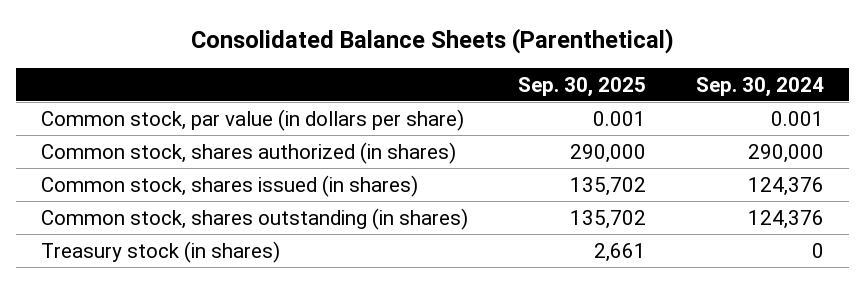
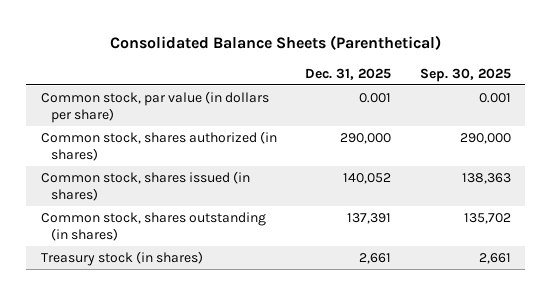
[696,76,825,97] Sep. 30, 2024 -> none
none -> [305,67,392,80] Dec. 31, 2025
[570,176,647,196] 135,702 -> [461,173,511,185] 138,363

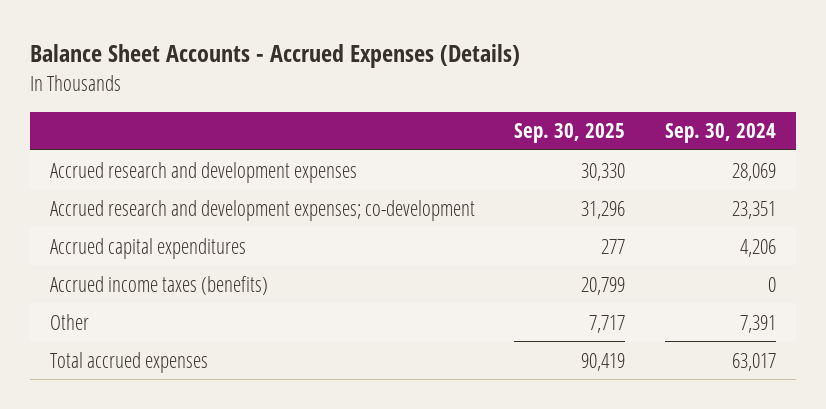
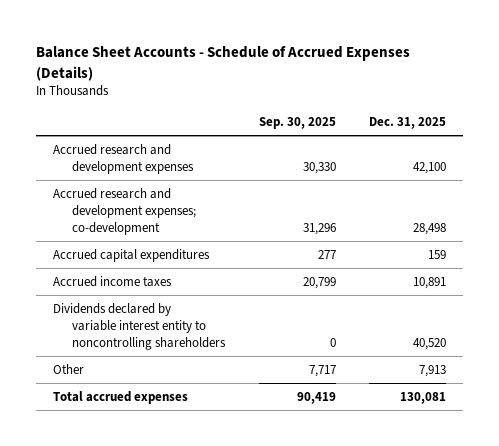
[29,44,520,69] Balance Sheet Accounts - Accrued Expenses (Details) -> [36,46,411,81] Balance Sheet Accounts - Schedule of Accrued Expenses (Details)
[665,123,777,144] Sep. 30, 2024 -> none
none -> [368,117,446,130] Dec. 31, 2025
[49,275,268,295] Accrued income taxes (benefits) -> [53,275,173,287] Accrued income taxes
none -> [53,302,227,350] Dividends declared by variable interest entity to noncontrolling shareholders

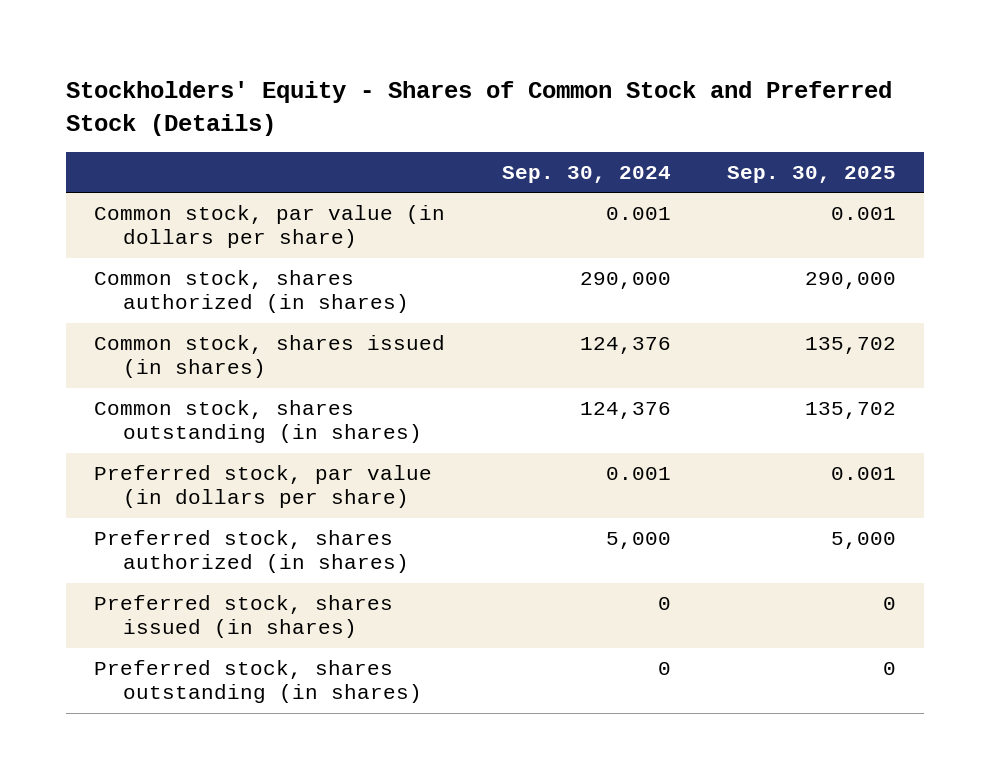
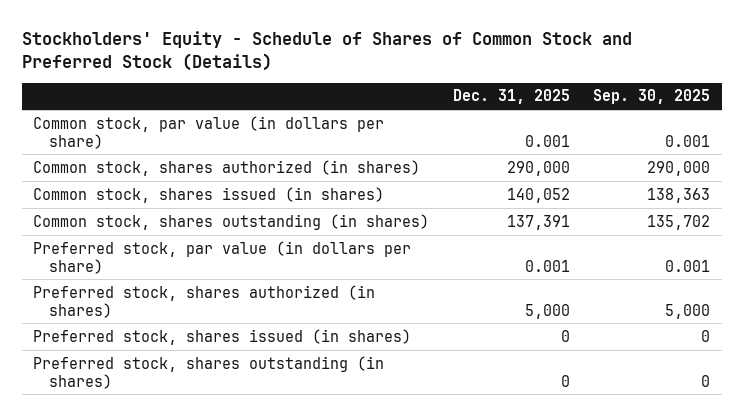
[65,81,892,136] Stockholders' Equity - Shares of Common Stock and Preferred Stock (Details) -> [21,30,632,71] Stockholders' Equity - Schedule of Shares of Common Stock and Preferred Stock (Details)
[501,165,671,183] Sep. 30, 2024 -> none
none -> [452,89,570,105] Dec. 31, 2025
[805,337,897,355] 135,702 -> [647,187,711,203] 138,363

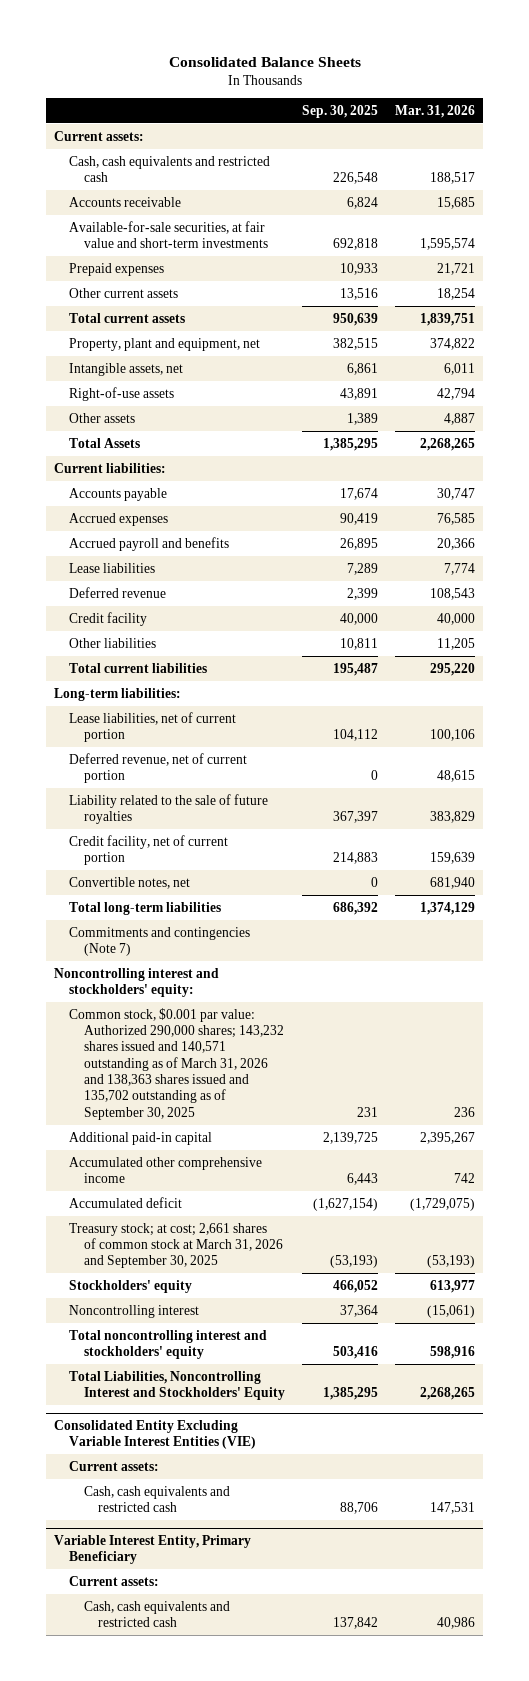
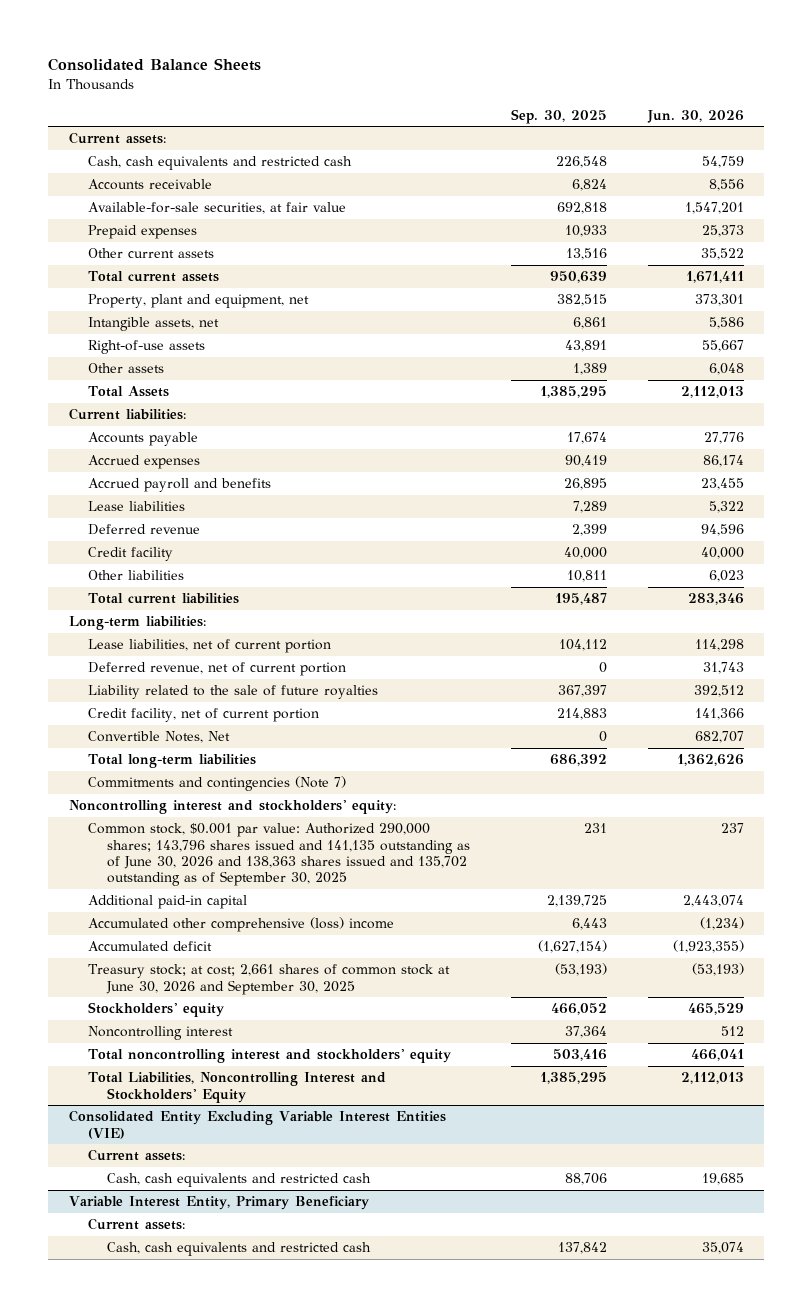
[394,104,475,118] Mar. 31, 2026 -> none
none -> [646,109,744,123] Jun. 30, 2026
[69,220,268,249] Available-for-sale securities, at fair value and short-term investments -> [87,202,346,215] Available-for-sale securities, at fair value
[69,876,191,889] Convertible notes, net -> [87,731,230,744] Convertible Notes, Net
[69,1007,284,1120] Common stock, $0.001 par value: Authorized 290,000 shares; 143,232 shares issued and 140,571 outstanding as of March 31, 2026 and 138,363 shares issued and 135,702 outstanding as of September 30, 2025 -> [87,823,470,887] Common stock, $0.001 par value: Authorized 290,000 shares; 143,796 shares issued and 141,135 outstanding as of June 30, 2026 and 138,363 shares issued and 135,702 outstanding as of September 30, 2025
[69,1156,263,1184] Accumulated other comprehensive income -> [87,917,394,933] Accumulated other comprehensive (loss) income
[69,1222,283,1269] Treasury stock; at cost; 2,661 shares of common stock at March 31, 2026 and September 30, 2025 -> [87,964,450,995] Treasury stock; at cost; 2,661 shares of common stock at June 30, 2026 and September 30, 2025

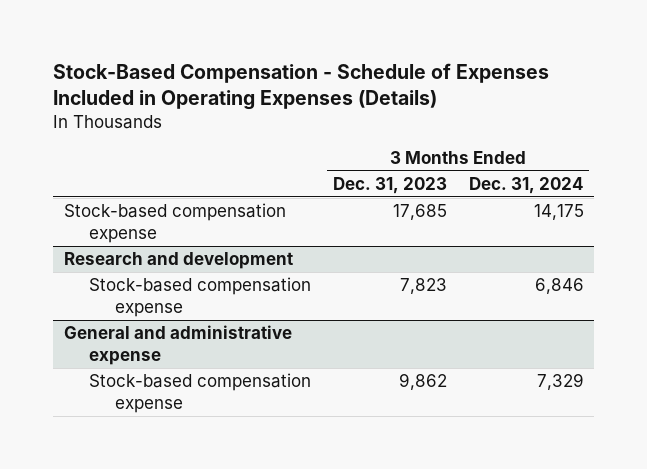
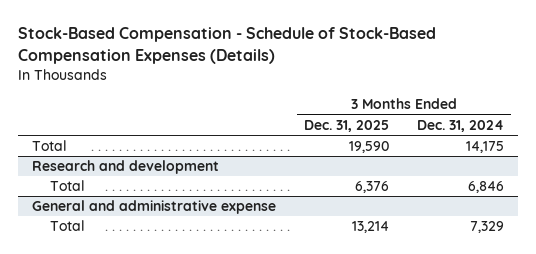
[52,62,549,111] Stock-Based Compensation - Schedule of Expenses Included in Operating Expenses (Details) -> [17,27,436,65] Stock-Based Compensation - Schedule of Stock-Based Compensation Expenses (Details)
[332,176,447,194] Dec. 31, 2023 -> none
none -> [303,119,389,132] Dec. 31, 2025
[63,203,286,243] Stock-based compensation expense -> [31,140,67,152] Total
[89,277,312,317] Stock-based compensation expense -> [49,180,85,192] Total
[89,373,312,413] Stock-based compensation expense -> [49,220,85,232] Total

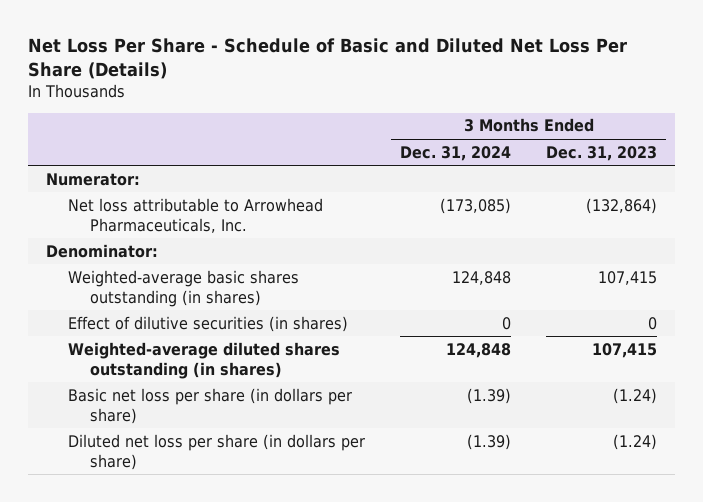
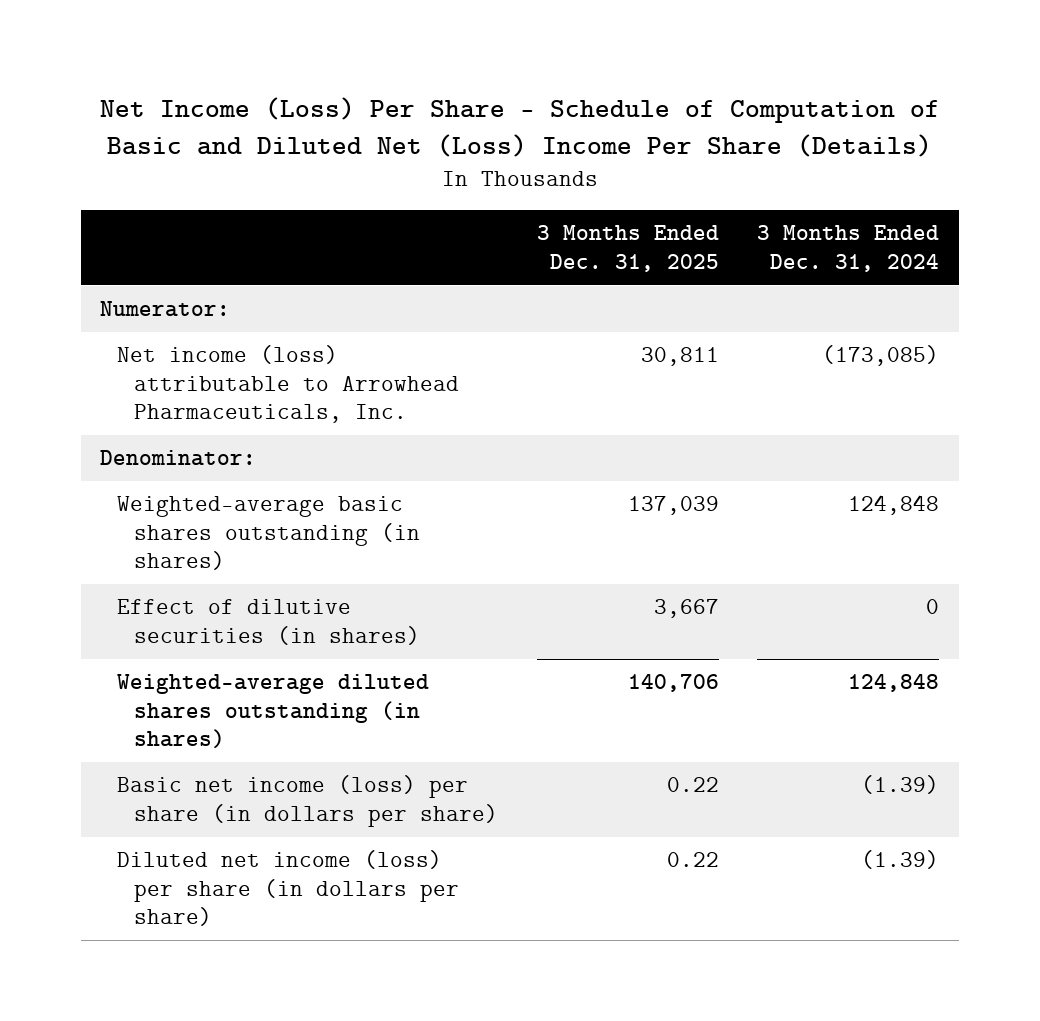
[28,38,628,80] Net Loss Per Share - Schedule of Basic and Diluted Net Loss Per Share (Details) -> [99,97,940,158] Net Income (Loss) Per Share - Schedule of Computation of Basic and Diluted Net (Loss) Income Per Share (Details)
[546,145,658,161] Dec. 31, 2023 -> none
none -> [536,225,719,272] 3 Months Ended Dec. 31, 2025
[67,197,323,233] Net loss attributable to Arrowhead Pharmaceuticals, Inc. -> [117,345,459,424] Net income (loss) attributable to Arrowhead Pharmaceuticals, Inc.
[67,387,352,424] Basic net loss per share (in dollars per share) -> [117,775,498,827] Basic net income (loss) per share (in dollars per share)
[67,433,365,470] Diluted net loss per share (in dollars per share) -> [117,850,459,927] Diluted net income (loss) per share (in dollars per share)

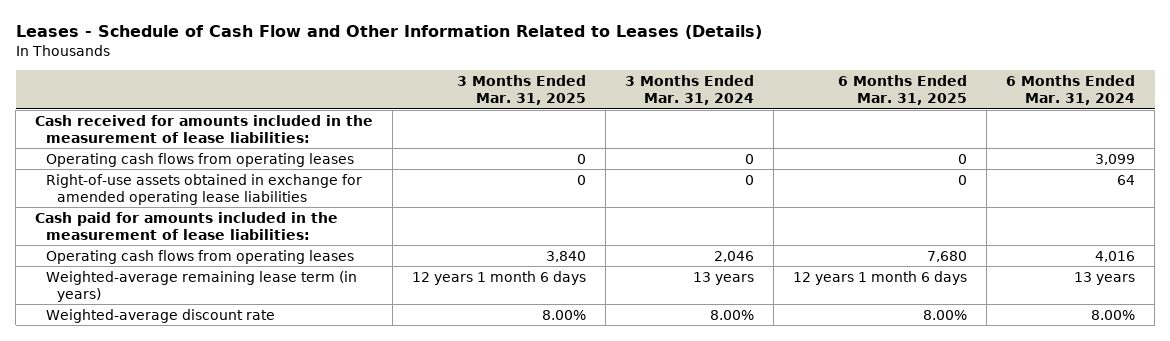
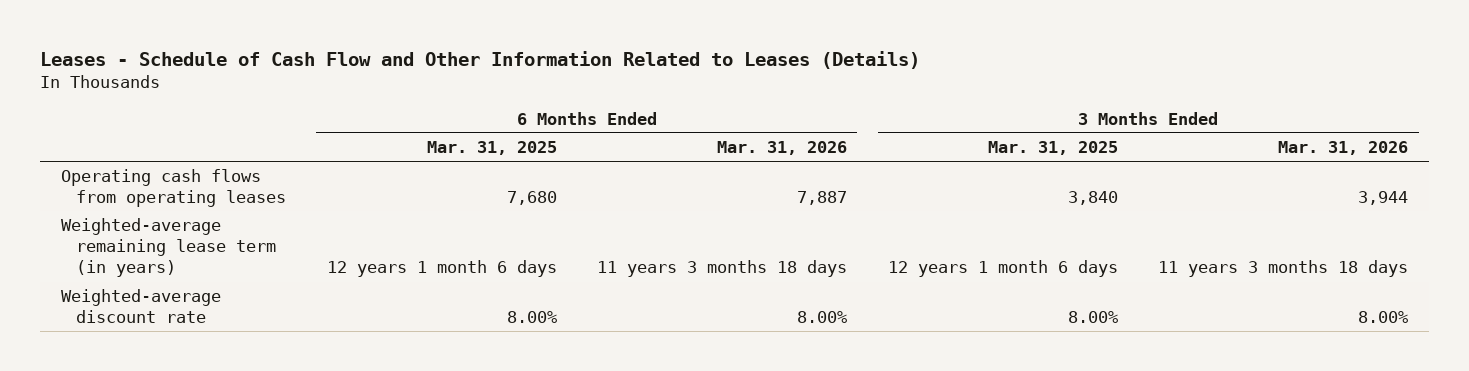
[625,75,755,106] 3 Months Ended Mar. 31, 2024 -> none
[1006,75,1136,106] 6 Months Ended Mar. 31, 2024 -> none
none -> [717,140,848,155] Mar. 31, 2026
none -> [1278,140,1409,155] Mar. 31, 2026
[35,114,374,143] Cash received for amounts included in the measurement of lease liabilities: -> none
[46,152,355,167] Operating cash flows from operating leases -> none
[46,173,363,205] Right-of-use assets obtained in exchange for amended operating lease liabilities -> none
[35,211,339,240] Cash paid for amounts included in the measurement of lease liabilities: -> none

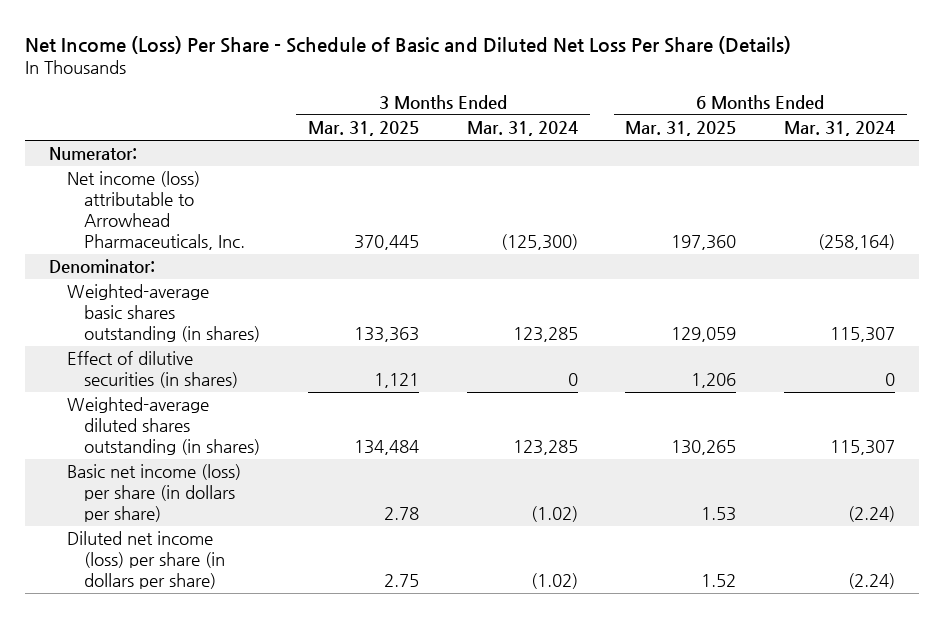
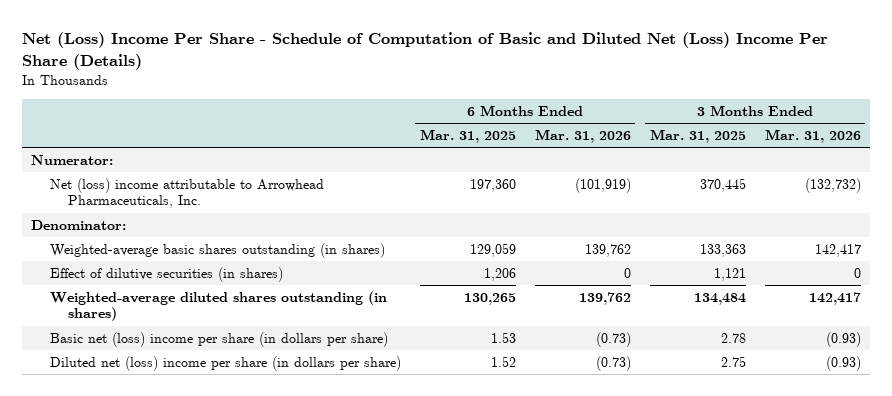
[25,35,792,54] Net Income (Loss) Per Share - Schedule of Basic and Diluted Net Loss Per Share (Details) -> [21,31,828,70] Net (Loss) Income Per Share - Schedule of Computation of Basic and Diluted Net (Loss) Income Per Share (Details)
[466,121,578,137] Mar. 31, 2024 -> none
[784,121,896,137] Mar. 31, 2024 -> none
none -> [534,129,631,144] Mar. 31, 2026
none -> [764,129,861,144] Mar. 31, 2026
[66,171,246,251] Net income (loss) attributable to Arrowhead Pharmaceuticals, Inc. -> [49,178,324,209] Net (loss) income attributable to Arrowhead Pharmaceuticals, Inc.
[66,464,241,523] Basic net income (loss) per share (in dollars per share) -> [49,332,388,348] Basic net (loss) income per share (in dollars per share)
[66,531,226,590] Diluted net income (loss) per share (in dollars per share) -> [49,356,401,372] Diluted net (loss) income per share (in dollars per share)

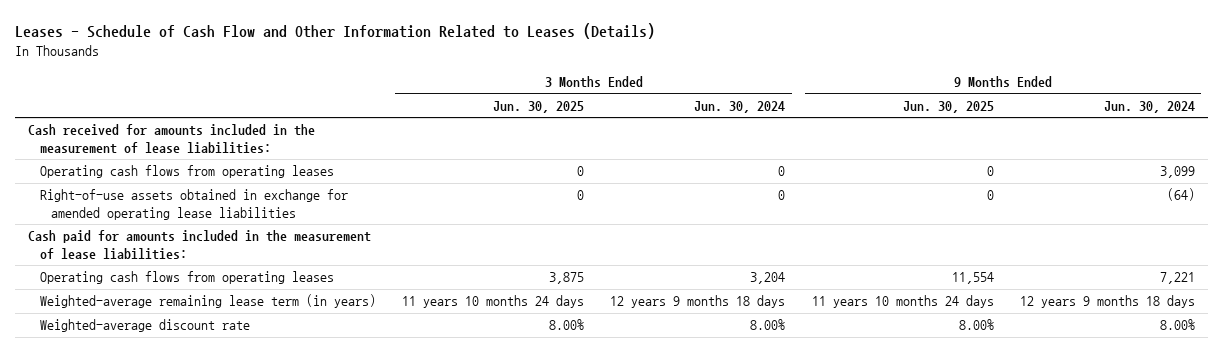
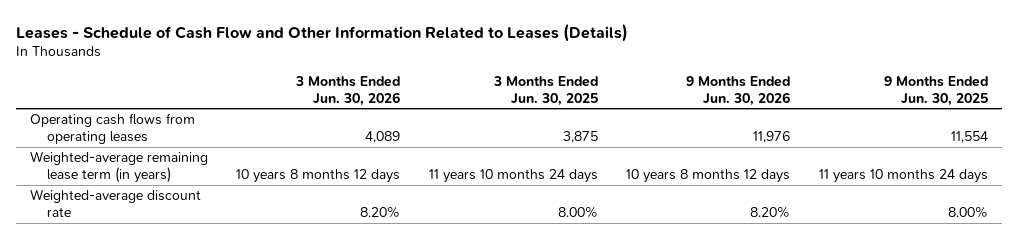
[694,100,786,113] Jun. 30, 2024 -> none
[1103,100,1195,113] Jun. 30, 2024 -> none
none -> [295,75,401,106] 3 Months Ended Jun. 30, 2026
none -> [686,75,791,106] 9 Months Ended Jun. 30, 2026
[27,124,315,154] Cash received for amounts included in the measurement of lease liabilities: -> none
[39,165,334,179] Operating cash flows from operating leases -> none
[39,189,348,220] Right-of-use assets obtained in exchange for amended operating lease liabilities -> none
[27,230,371,260] Cash paid for amounts included in the measurement of lease liabilities: -> none

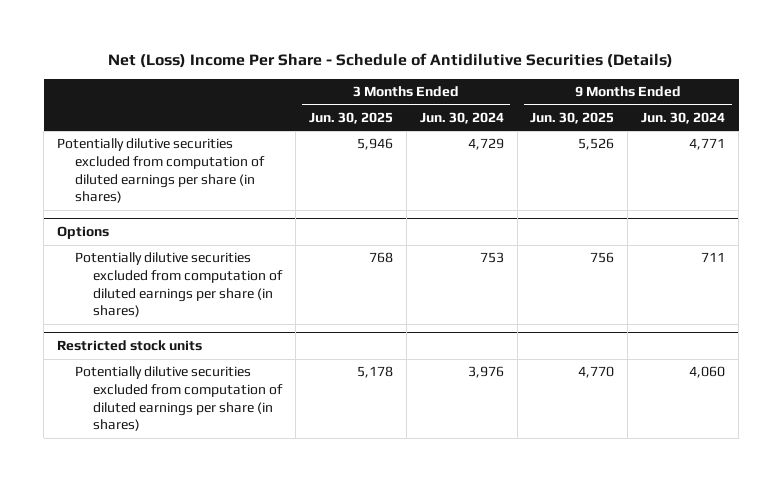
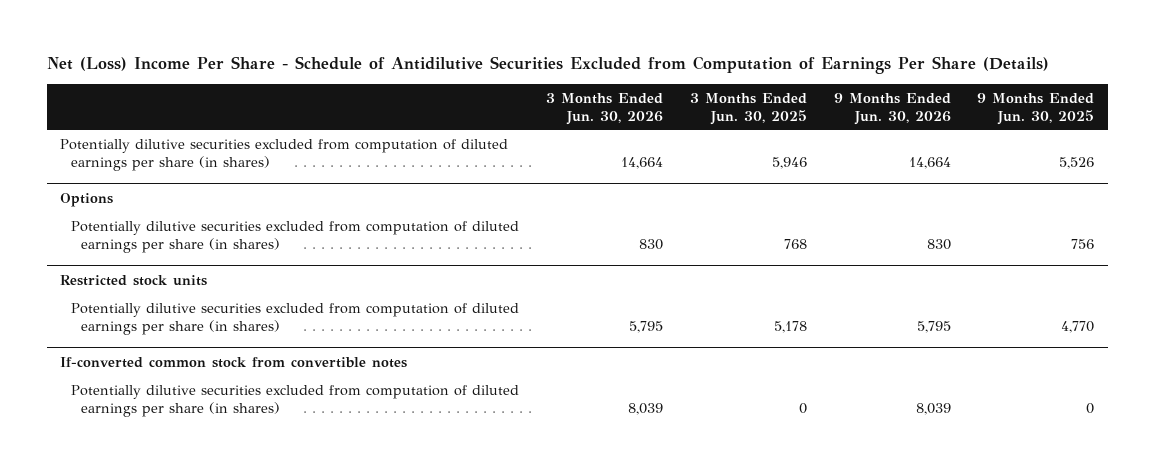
[108,53,674,69] Net (Loss) Income Per Share - Schedule of Antidilutive Securities (Details) -> [46,56,1049,75] Net (Loss) Income Per Share - Schedule of Antidilutive Securities Excluded from Computation of Earnings Per Share (Details)
[419,111,504,124] Jun. 30, 2024 -> none
[641,111,726,124] Jun. 30, 2024 -> none
none -> [545,92,663,125] 3 Months Ended Jun. 30, 2026
none -> [833,92,951,125] 9 Months Ended Jun. 30, 2026
none -> [60,356,408,368] If-converted common stock from convertible notes
none -> [70,384,519,417] Potentially dilutive securities excluded from computation of diluted earnings per share (in shares)

